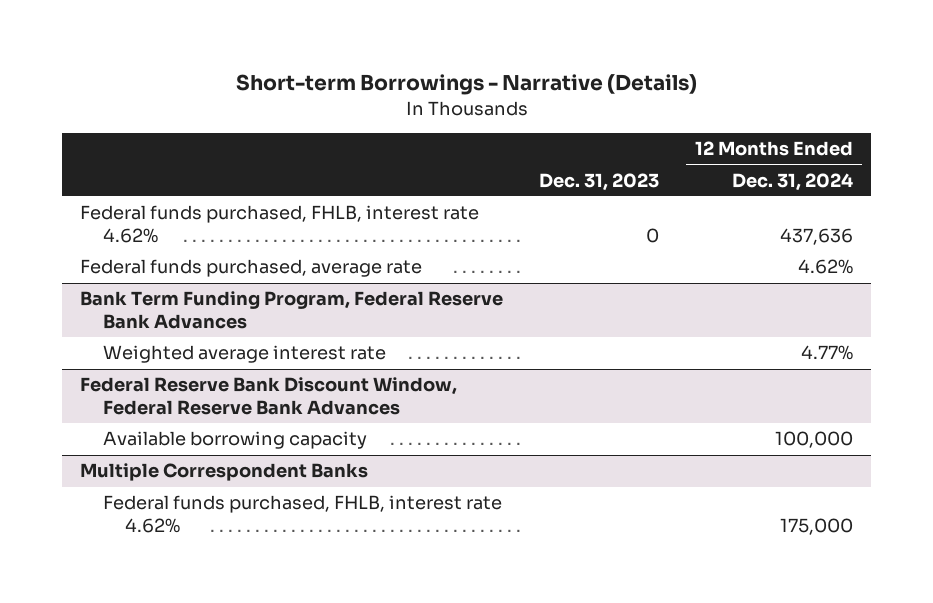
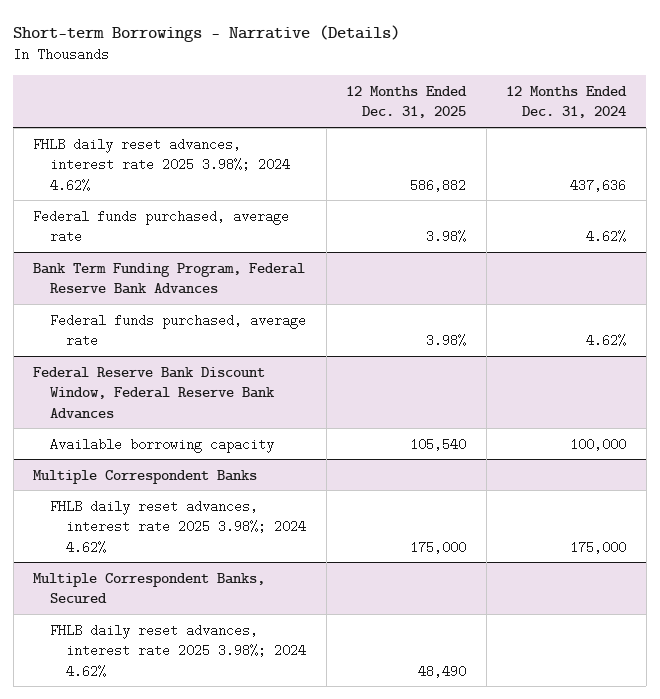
[539,172,660,191] Dec. 31, 2023 -> none
none -> [346,85,468,119] 12 Months Ended Dec. 31, 2025
[80,205,480,244] Federal funds purchased, FHLB, interest rate 4.62% -> [33,137,290,192] FHLB daily reset advances, interest rate 2025 3.98%; 2024 4.62%
[102,345,386,364] Weighted average interest rate -> none
none -> [49,313,306,348] Federal funds purchased, average rate
[102,495,502,534] Federal funds purchased, FHLB, interest rate 4.62% -> [49,499,307,554] FHLB daily reset advances, interest rate 2025 3.98%; 2024 4.62%
none -> [33,572,266,604] Multiple Correspondent Banks, Secured
none -> [49,623,307,678] FHLB daily reset advances, interest rate 2025 3.98%; 2024 4.62%

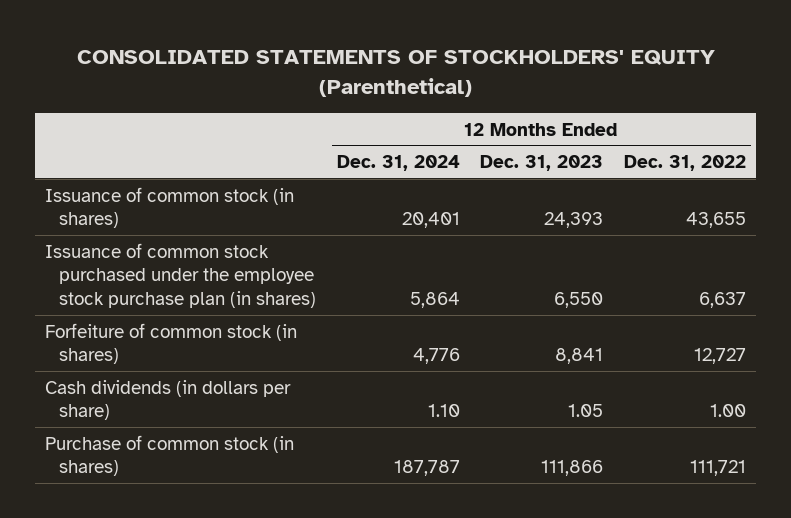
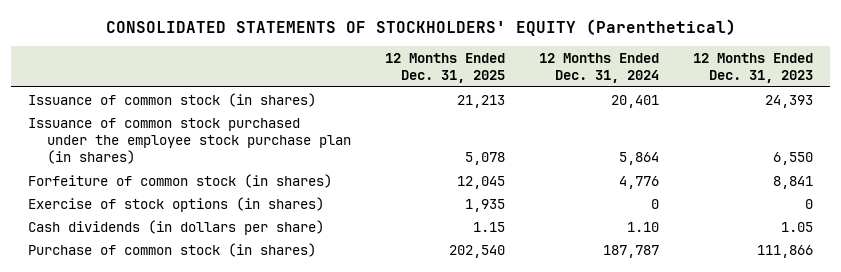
[624,155,747,172] Dec. 31, 2022 -> none
none -> [384,52,505,84] 12 Months Ended Dec. 31, 2025
none -> [28,196,325,212] Exercise of stock options (in shares)

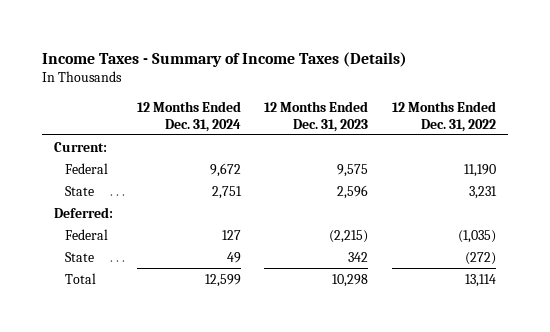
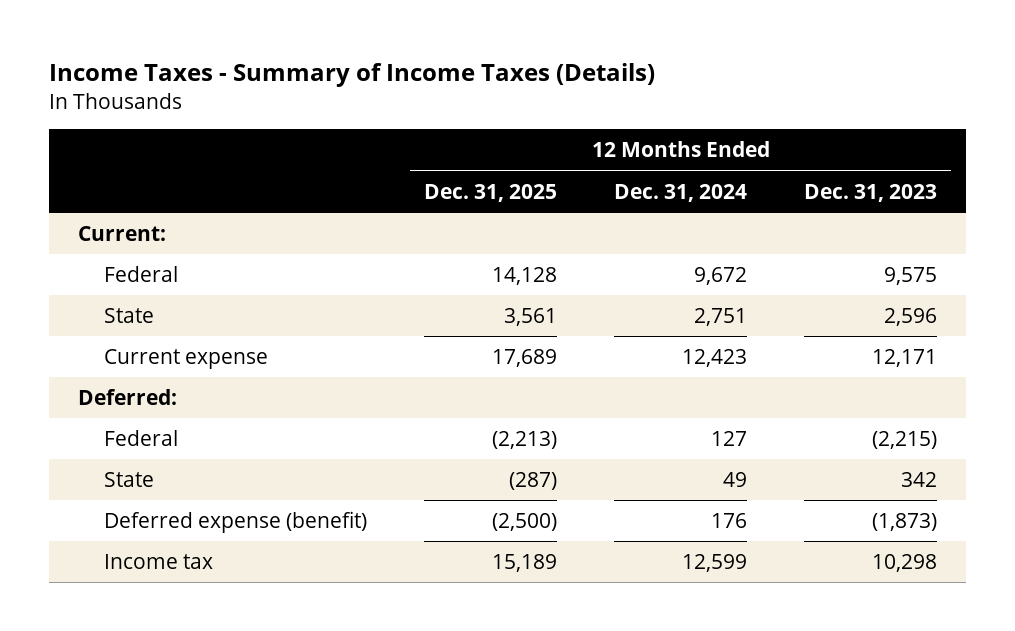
[392,100,497,132] 12 Months Ended Dec. 31, 2022 -> none
none -> [424,183,558,202] Dec. 31, 2025
none -> [103,349,268,370] Current expense
none -> [103,511,367,534] Deferred expense (benefit)
[64,272,96,284] Total -> [103,554,213,570] Income tax

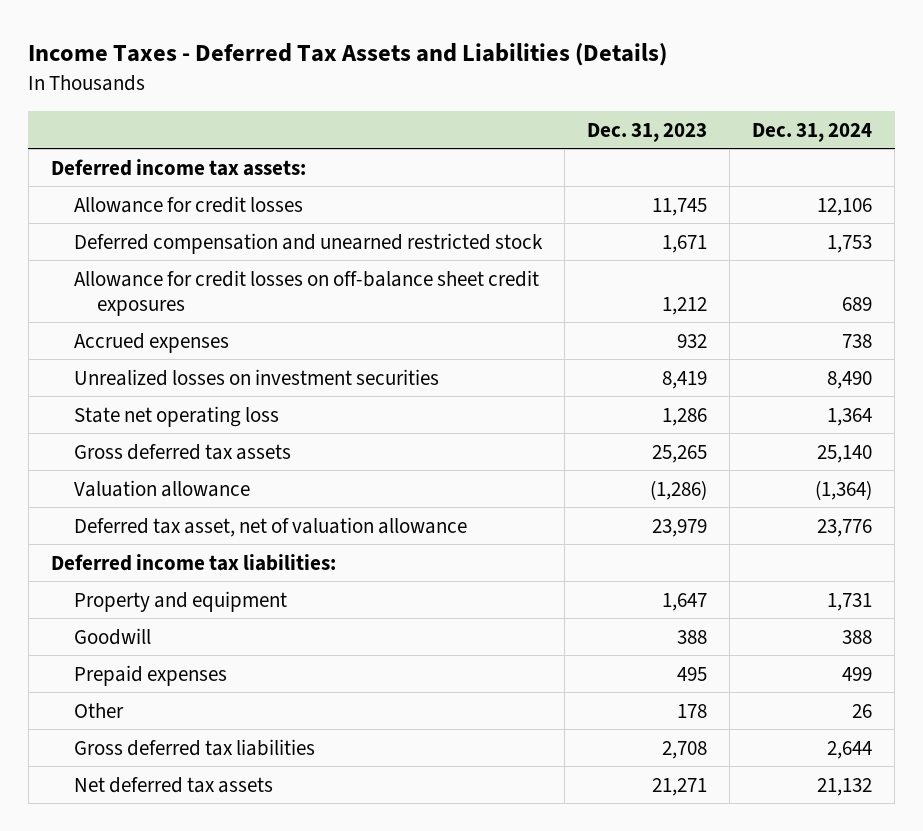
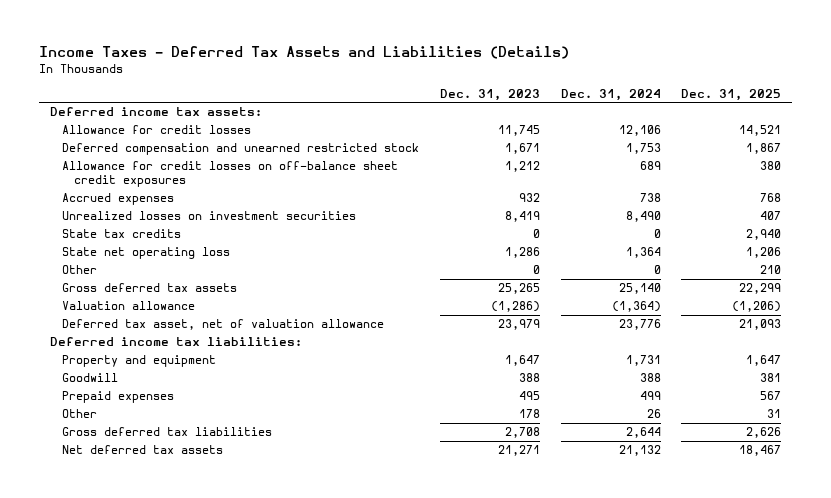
none -> [681,88,782,101] Dec. 31, 2025
none -> [61,229,181,239] State tax credits
none -> [61,265,97,275] Other

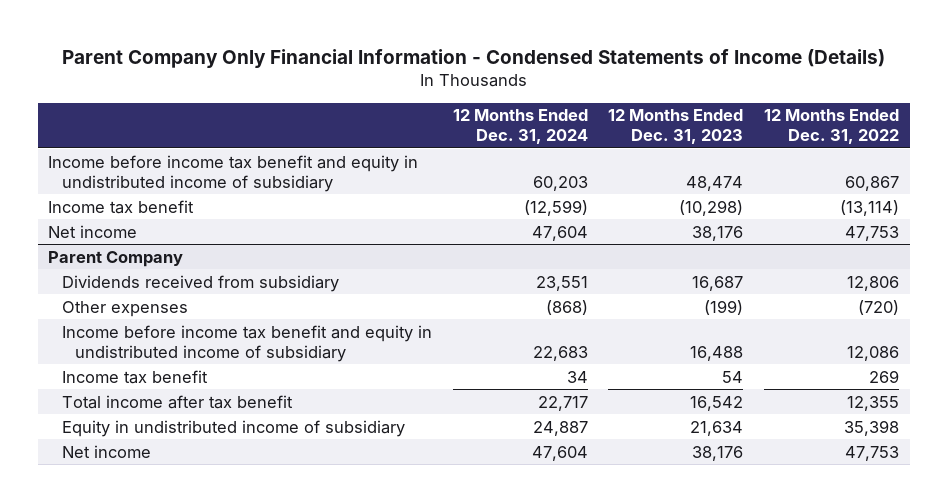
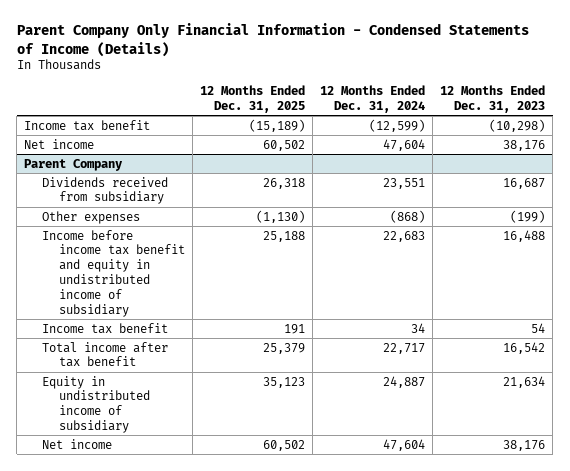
[764,109,900,145] 12 Months Ended Dec. 31, 2022 -> none
none -> [200,84,306,113] 12 Months Ended Dec. 31, 2025
[48,154,419,192] Income before income tax benefit and equity in undistributed income of subsidiary -> none

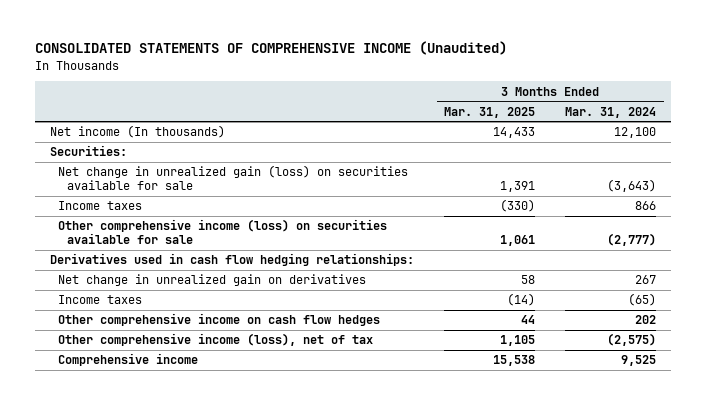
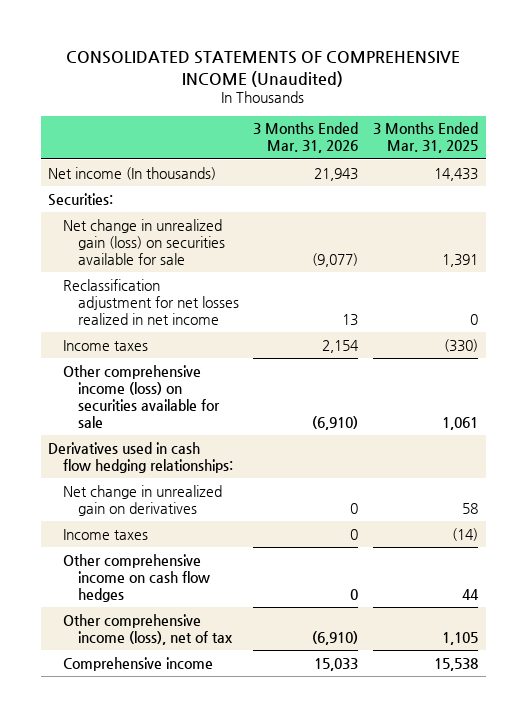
[565,106,657,118] Mar. 31, 2024 -> none
none -> [253,122,359,154] 3 Months Ended Mar. 31, 2026
none -> [63,278,239,325] Reclassification adjustment for net losses realized in net income

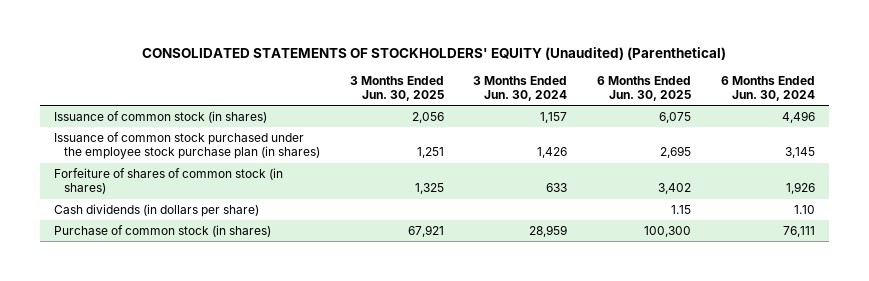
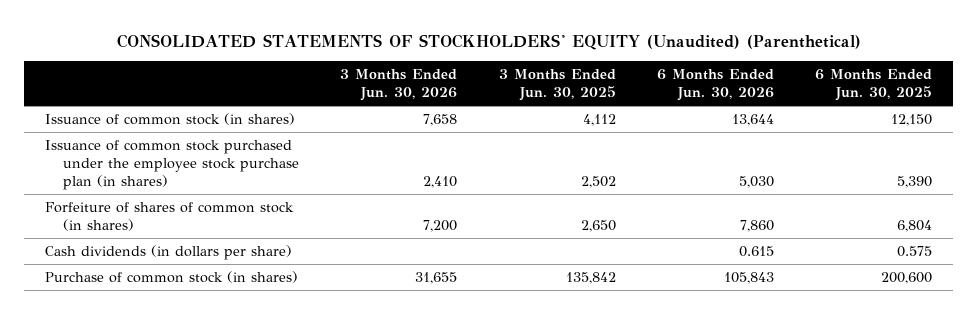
[473,75,568,101] 3 Months Ended Jun. 30, 2024 -> none
[720,75,815,101] 6 Months Ended Jun. 30, 2024 -> none
none -> [340,69,458,102] 3 Months Ended Jun. 30, 2026
none -> [656,69,774,102] 6 Months Ended Jun. 30, 2026
[411,111,444,123] 2,056 -> [582,113,616,126] 4,112
[658,111,691,123] 6,075 -> [891,113,933,126] 12,150
[416,147,444,159] 1,251 -> [580,176,616,189] 2,502
[659,146,691,159] 2,695 -> [897,176,933,189] 5,390
[414,183,444,195] 1,325 -> [580,220,616,233] 2,650
[657,183,691,195] 3,402 -> [897,220,933,233] 6,804
[670,204,691,214] 1.15 -> [897,245,933,257] 0.575
[407,224,444,237] 67,921 -> [565,271,616,284] 135,842
[643,225,691,237] 100,300 -> [881,271,933,284] 200,600

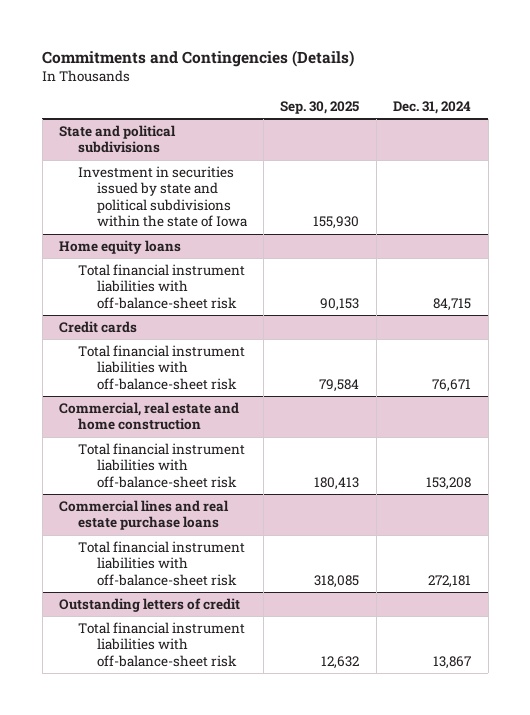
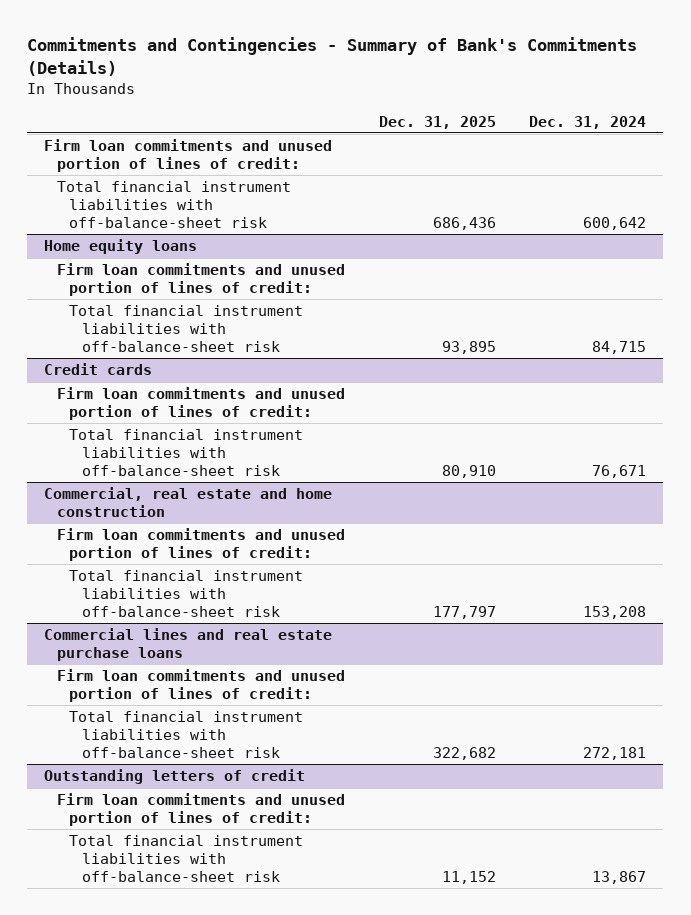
[42,49,355,67] Commitments and Contingencies (Details) -> [27,36,638,76] Commitments and Contingencies - Summary of Bank's Commitments (Details)
[280,100,360,114] Sep. 30, 2025 -> none
none -> [378,115,496,129] Dec. 31, 2025
[58,124,176,154] State and political subdivisions -> none
[77,165,247,228] Investment in securities issued by state and political subdivisions within the state of Iowa -> none
none -> [44,139,333,173] Firm loan commitments and unused portion of lines of credit:
none -> [56,181,291,228] Total financial instrument liabilities with off-balance-sheet risk
none -> [56,263,345,297] Firm loan commitments and unused portion of lines of credit:
none -> [56,387,345,421] Firm loan commitments and unused portion of lines of credit:
none -> [56,528,345,562] Firm loan commitments and unused portion of lines of credit:
none -> [56,669,345,703] Firm loan commitments and unused portion of lines of credit:
none -> [56,793,345,827] Firm loan commitments and unused portion of lines of credit:

